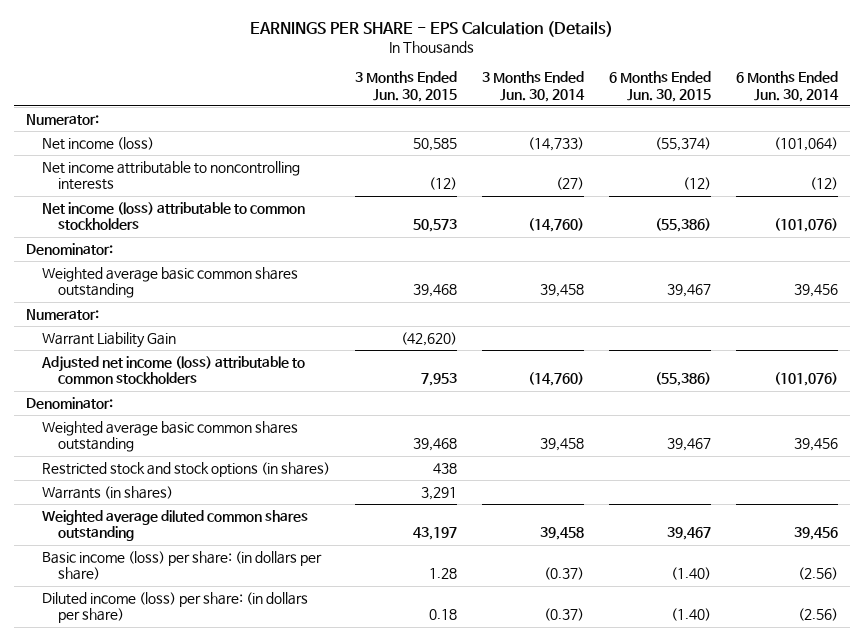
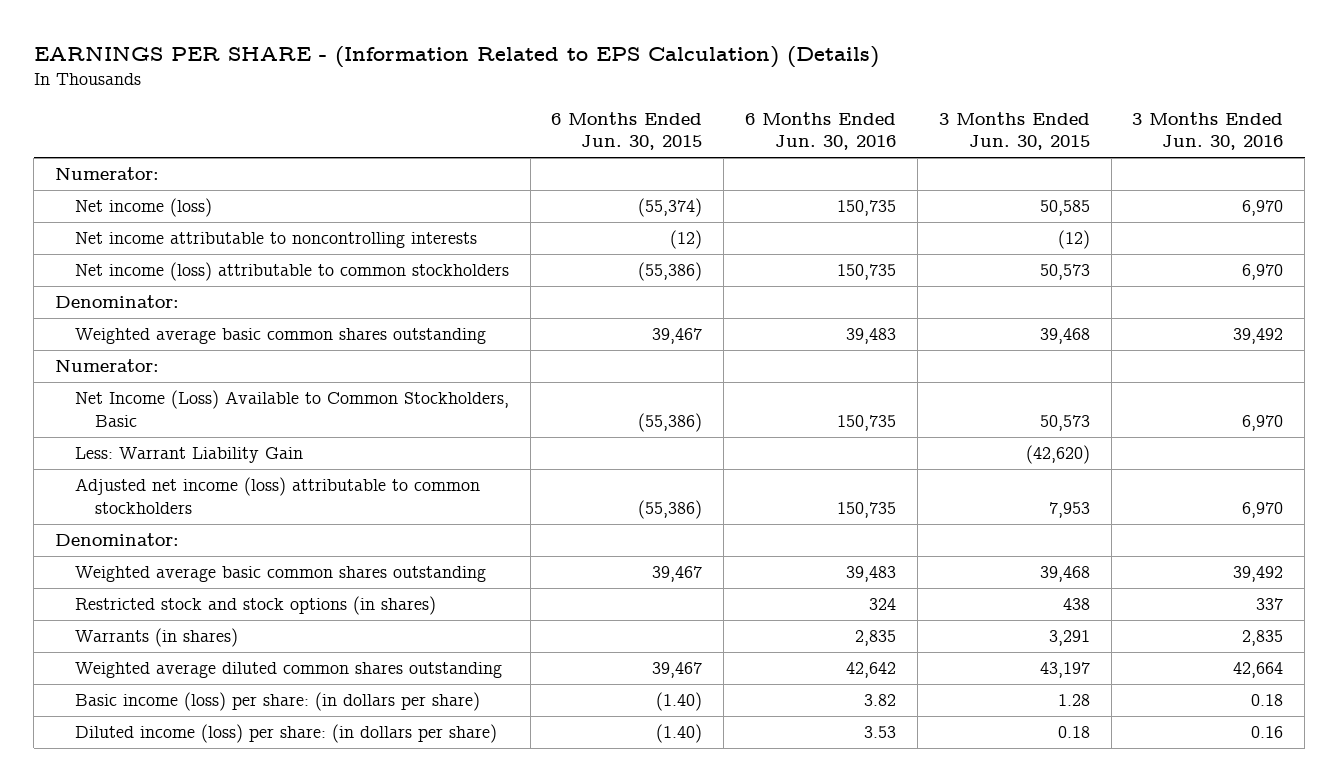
[249,21,613,38] EARNINGS PER SHARE - EPS Calculation (Details) -> [33,45,879,68] EARNINGS PER SHARE - (Information Related to EPS Calculation) (Details)
[481,71,585,102] 3 Months Ended Jun. 30, 2014 -> none
[735,71,839,102] 6 Months Ended Jun. 30, 2014 -> none
none -> [745,111,897,151] 6 Months Ended Jun. 30, 2016
none -> [1132,111,1284,151] 3 Months Ended Jun. 30, 2016
none -> [74,390,509,428] Net Income (Loss) Available to Common Stockholders, Basic
[41,331,176,348] Warrant Liability Gain -> [74,447,303,464] Less: Warrant Liability Gain

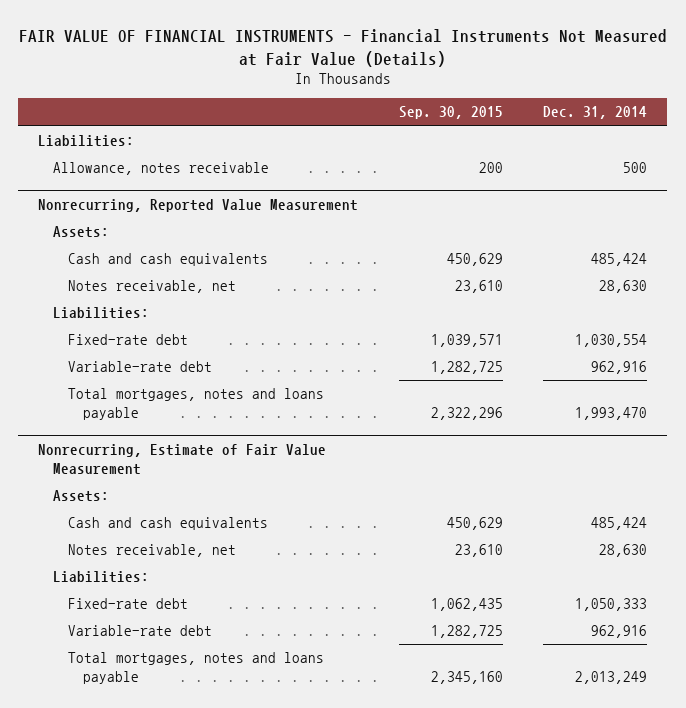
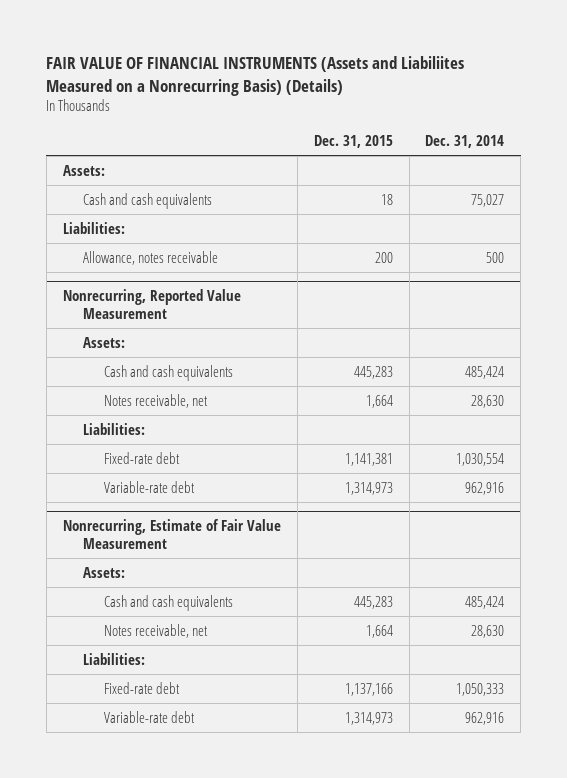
[18,28,667,67] FAIR VALUE OF FINANCIAL INSTRUMENTS - Financial Instruments Not Measured at Fair Value (Details) -> [46,56,465,96] FAIR VALUE OF FINANCIAL INSTRUMENTS (Assets and Liabiliites Measured on a Nonrecurring Basis) (Details)
[398,106,503,120] Sep. 30, 2015 -> none
none -> [313,134,393,148] Dec. 31, 2015
none -> [62,164,105,176] Assets:
none -> [83,192,213,209] Cash and cash equivalents
[68,388,325,421] Total mortgages, notes and loans payable -> none
[68,652,325,685] Total mortgages, notes and loans payable -> none

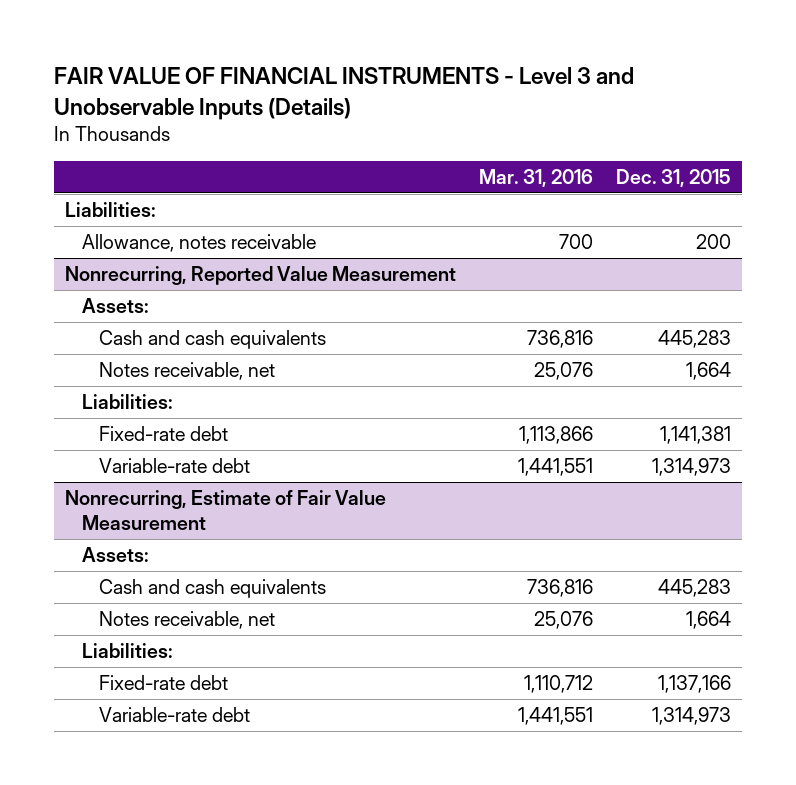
[46,56,465,96] FAIR VALUE OF FINANCIAL INSTRUMENTS (Assets and Liabiliites Measured on a Nonrecurring Basis) (Details) -> [53,67,634,120] FAIR VALUE OF FINANCIAL INSTRUMENTS - Level 3 and Unobservable Inputs (Details)
[425,134,505,148] Dec. 31, 2014 -> none
none -> [478,168,593,187] Mar. 31, 2016
[62,164,105,176] Assets: -> none
[83,192,213,209] Cash and cash equivalents -> none

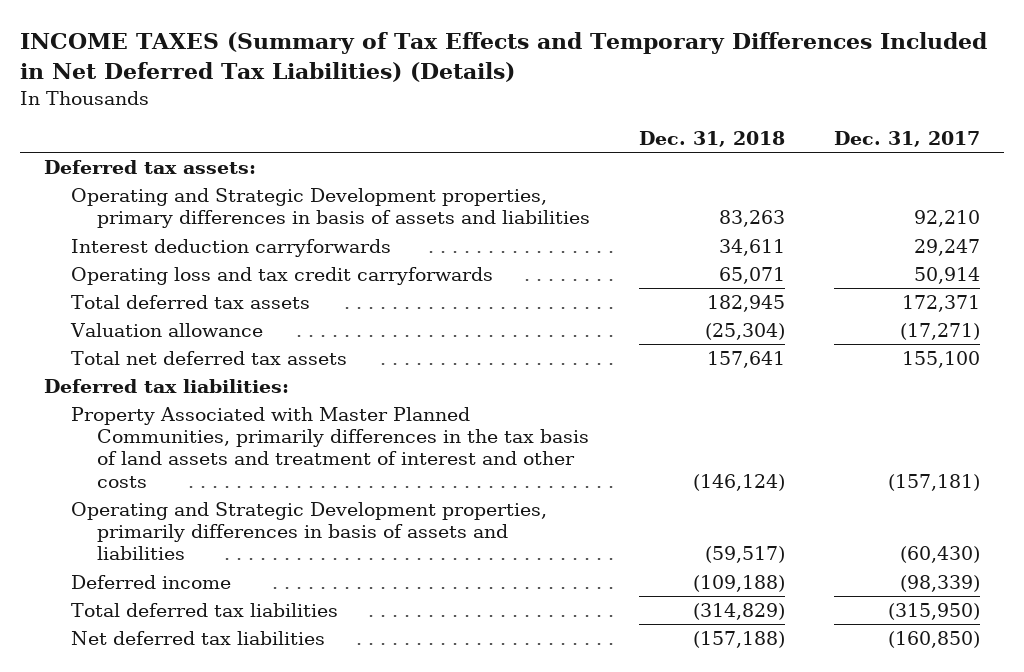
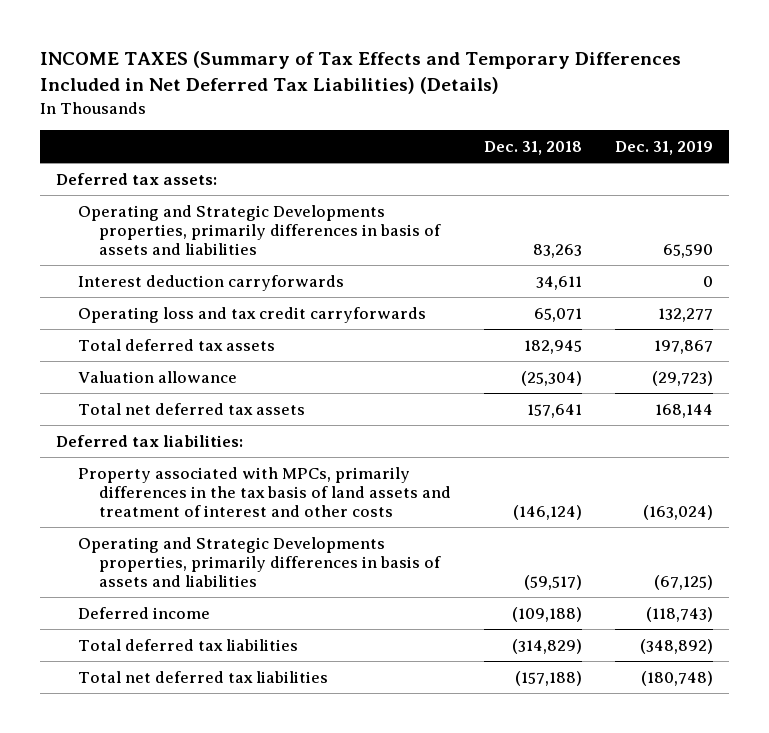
[833,130,980,147] Dec. 31, 2017 -> none
none -> [614,140,713,155] Dec. 31, 2019
[70,188,590,229] Operating and Strategic Development properties, primary differences in basis of assets and liabilities -> [77,204,442,256] Operating and Strategic Developments properties, primarily differences in basis of assets and liabilities
[70,407,589,488] Property Associated with Master Planned Communities, primarily differences in the tax basis of land assets and treatment of interest and other costs -> [77,466,452,518] Property associated with MPCs, primarily differences in the tax basis of land assets and treatment of interest and other costs
[70,502,547,561] Operating and Strategic Development properties, primarily differences in basis of assets and liabilities -> [77,536,442,588] Operating and Strategic Developments properties, primarily differences in basis of assets and liabilities
[70,631,325,646] Net deferred tax liabilities -> [77,670,328,683] Total net deferred tax liabilities

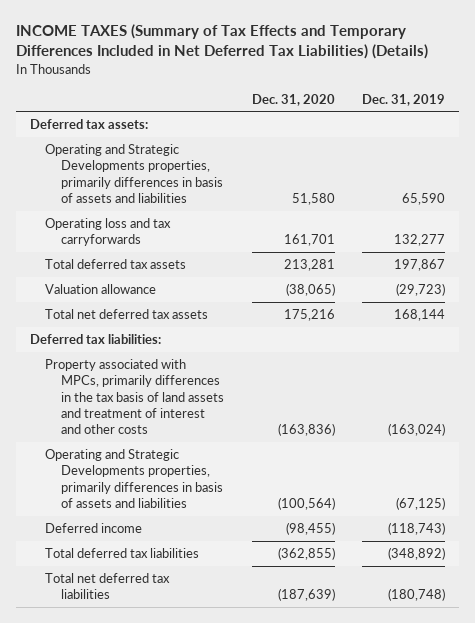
[483,140,582,155] Dec. 31, 2018 -> none
none -> [251,93,335,106] Dec. 31, 2020
[77,274,344,291] Interest deduction carryforwards -> none
[77,306,426,323] Operating loss and tax credit carryforwards -> [45,218,172,247] Operating loss and tax carryforwards

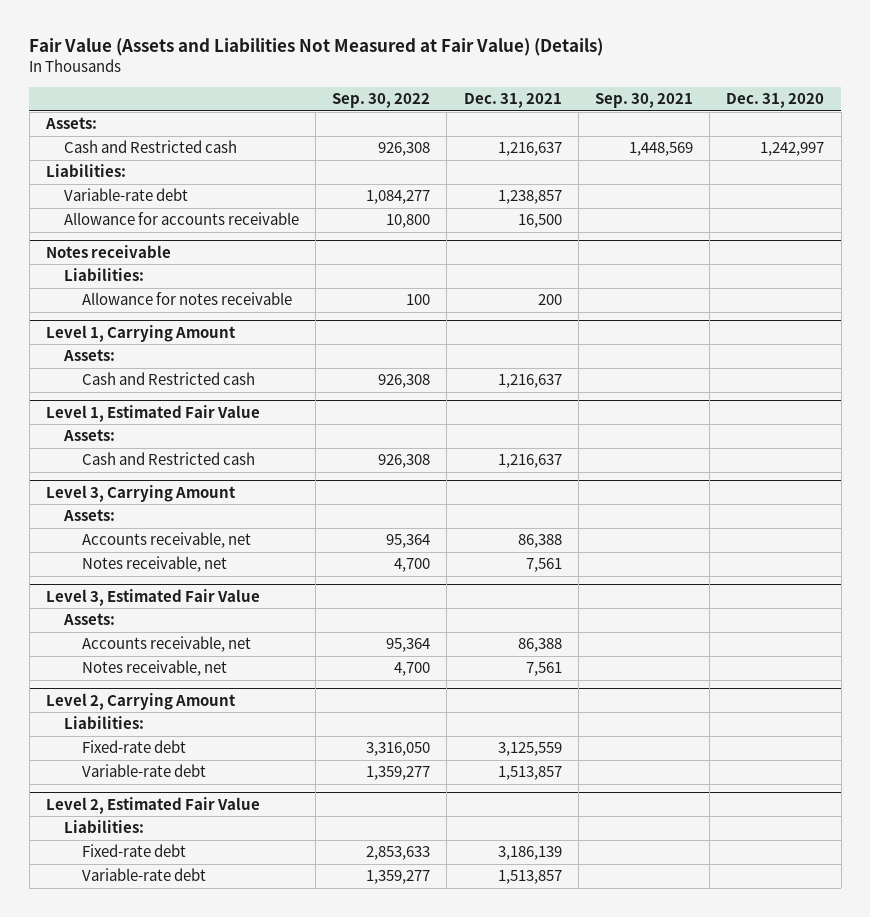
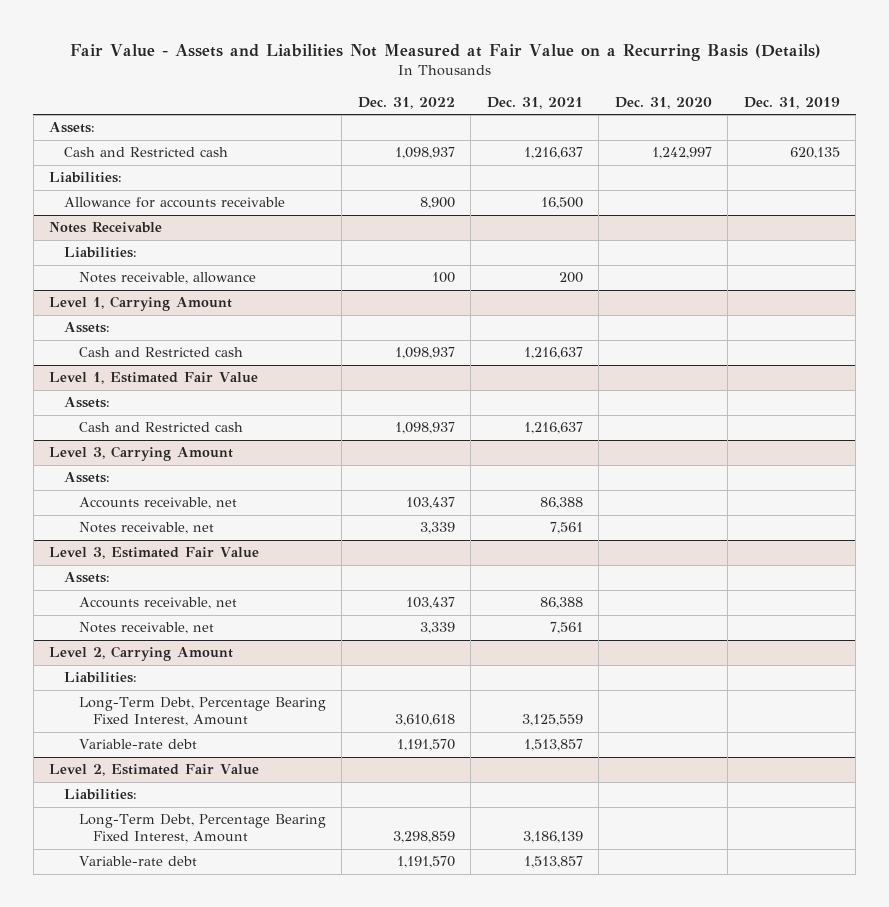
[29,38,604,57] Fair Value (Assets and Liabilities Not Measured at Fair Value) (Details) -> [69,43,821,61] Fair Value - Assets and Liabilities Not Measured at Fair Value on a Recurring Basis (Details)
[332,93,431,109] Sep. 30, 2022 -> none
[594,93,693,109] Sep. 30, 2021 -> none
none -> [357,97,455,110] Dec. 31, 2022
none -> [743,97,840,110] Dec. 31, 2019
[63,188,188,202] Variable-rate debt -> none
[45,245,171,259] Notes receivable -> [49,222,163,234] Notes Receivable
[81,292,292,306] Allowance for notes receivable -> [78,272,256,285] Notes receivable, allowance
[81,740,186,754] Fixed-rate debt -> [78,697,326,727] Long-Term Debt, Percentage Bearing Fixed Interest, Amount
[81,844,186,858] Fixed-rate debt -> [78,814,326,844] Long-Term Debt, Percentage Bearing Fixed Interest, Amount

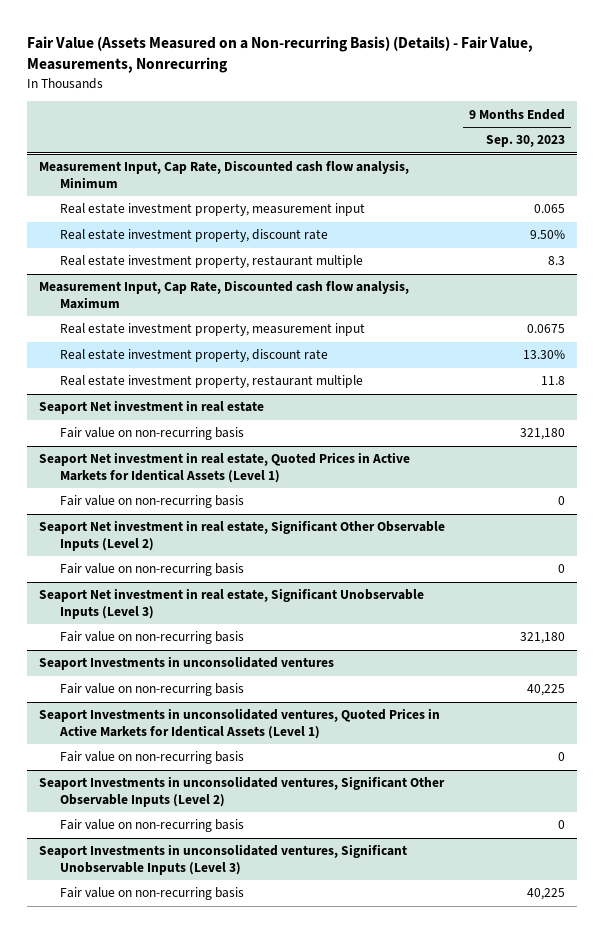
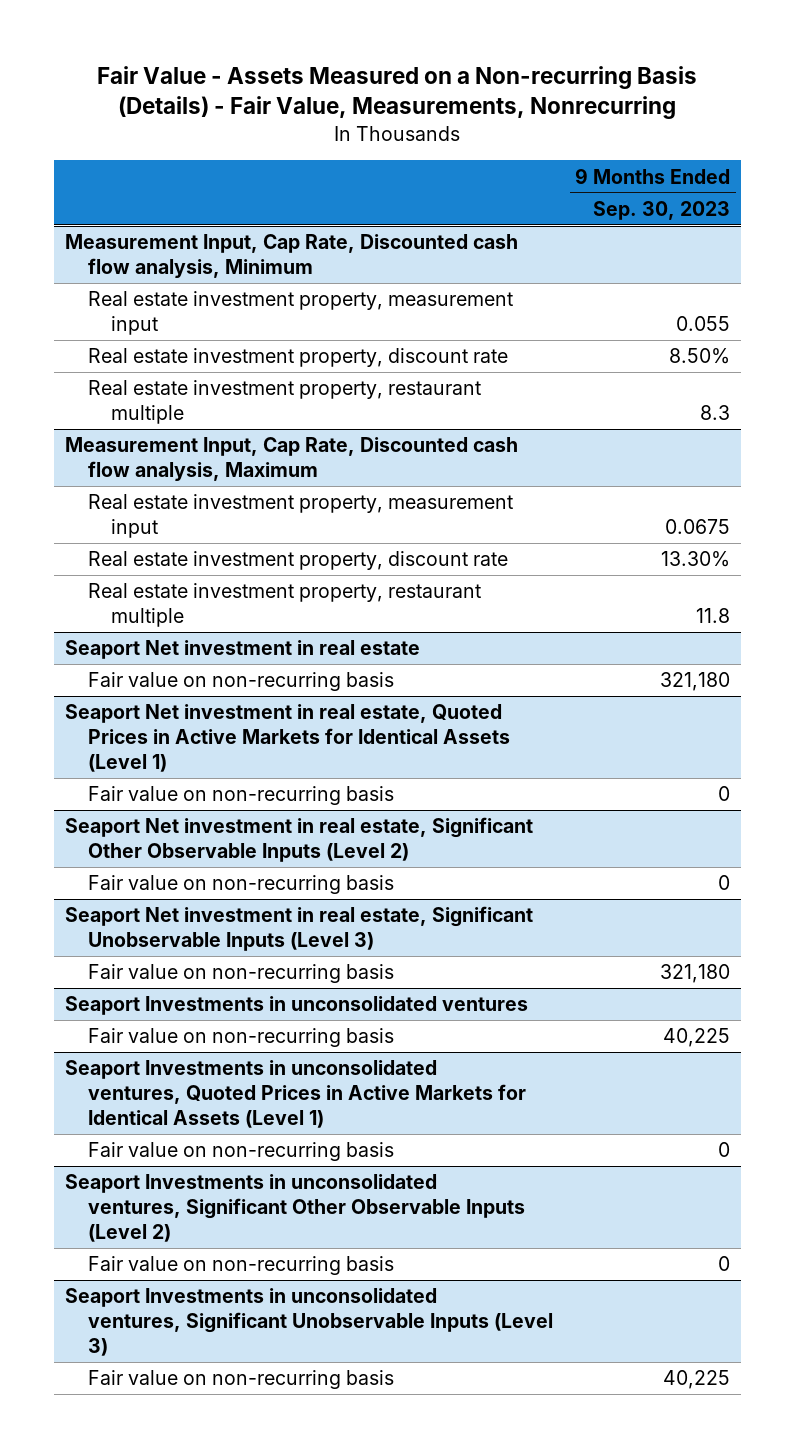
[26,36,533,74] Fair Value (Assets Measured on a Non-recurring Basis) (Details) - Fair Value, Measurements, Nonrecurring -> [97,66,698,120] Fair Value - Assets Measured on a Non-recurring Basis (Details) - Fair Value, Measurements, Nonrecurring
[533,204,565,214] 0.065 -> [676,316,731,332] 0.055
[529,230,565,240] 9.50% -> [669,348,731,365] 8.50%

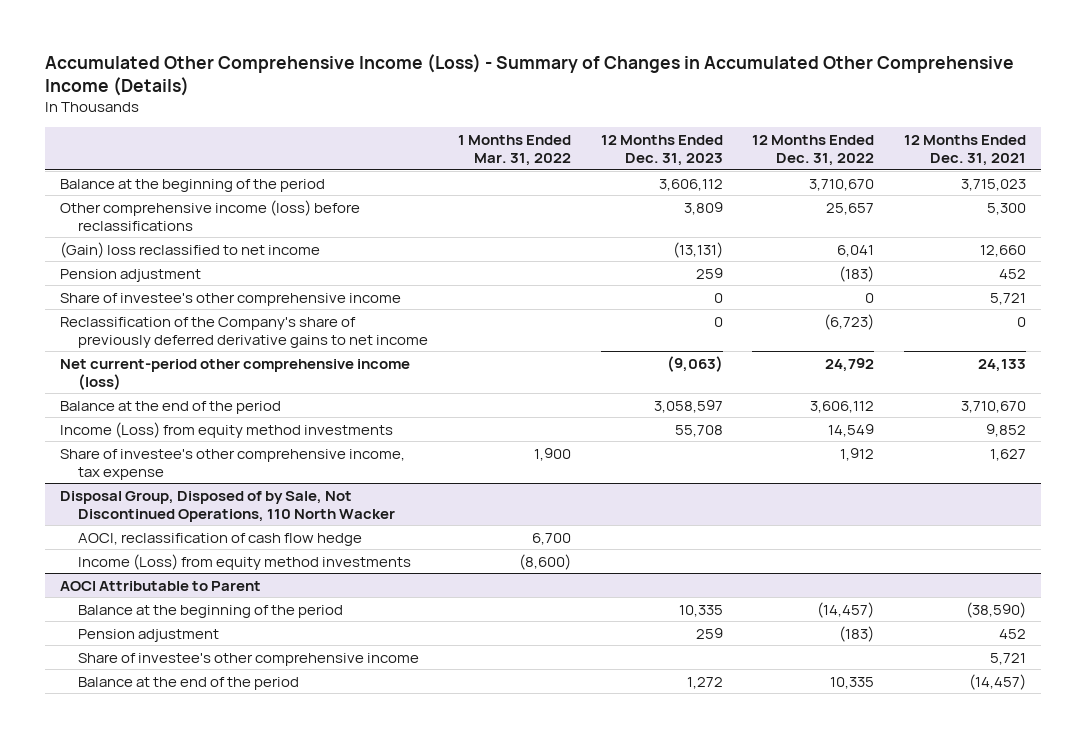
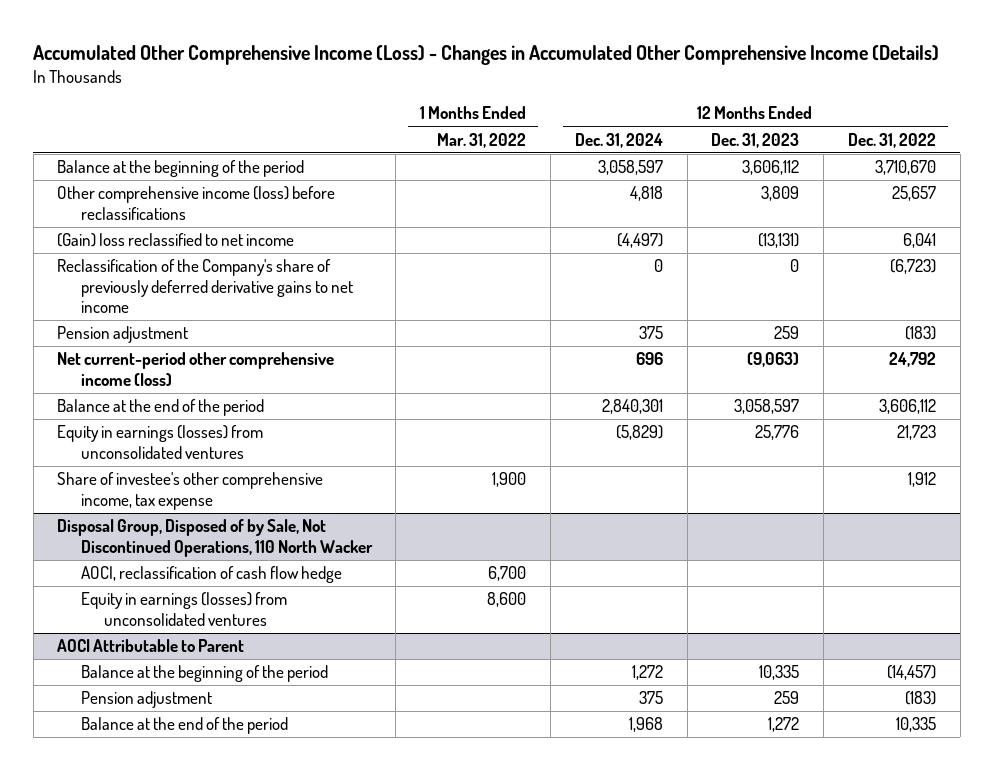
[45,53,1015,97] Accumulated Other Comprehensive Income (Loss) - Summary of Changes in Accumulated Other Comprehensive Income (Details) -> [33,44,940,65] Accumulated Other Comprehensive Income (Loss) - Changes in Accumulated Other Comprehensive Income (Details)
[903,134,1026,167] 12 Months Ended Dec. 31, 2021 -> none
none -> [574,132,663,148] Dec. 31, 2024
[60,292,402,306] Share of investee's other comprehensive income -> none
[60,268,202,282] Pension adjustment -> [57,326,189,344] Pension adjustment
[60,421,394,438] Income (Loss) from equity method investments -> [57,425,264,459] Equity in earnings (losses) from unconsolidated ventures
[674,424,723,437] 55,708 -> [755,425,800,441] 25,776
[828,423,875,437] 14,549 -> [896,425,936,441] 21,723
[78,553,412,570] Income (Loss) from equity method investments -> [80,592,287,626] Equity in earnings (losses) from unconsolidated ventures
[518,553,571,570] (8,600) -> [487,592,527,608] 8,600
[78,652,420,666] Share of investee's other comprehensive income -> none

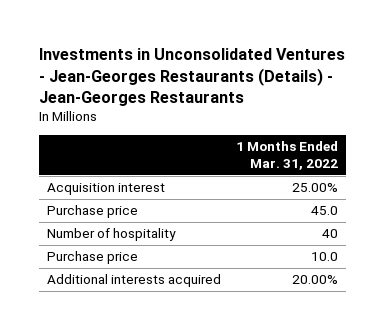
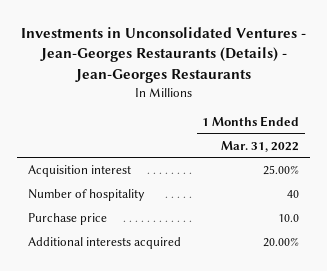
[46,205,138,219] Purchase price -> none

